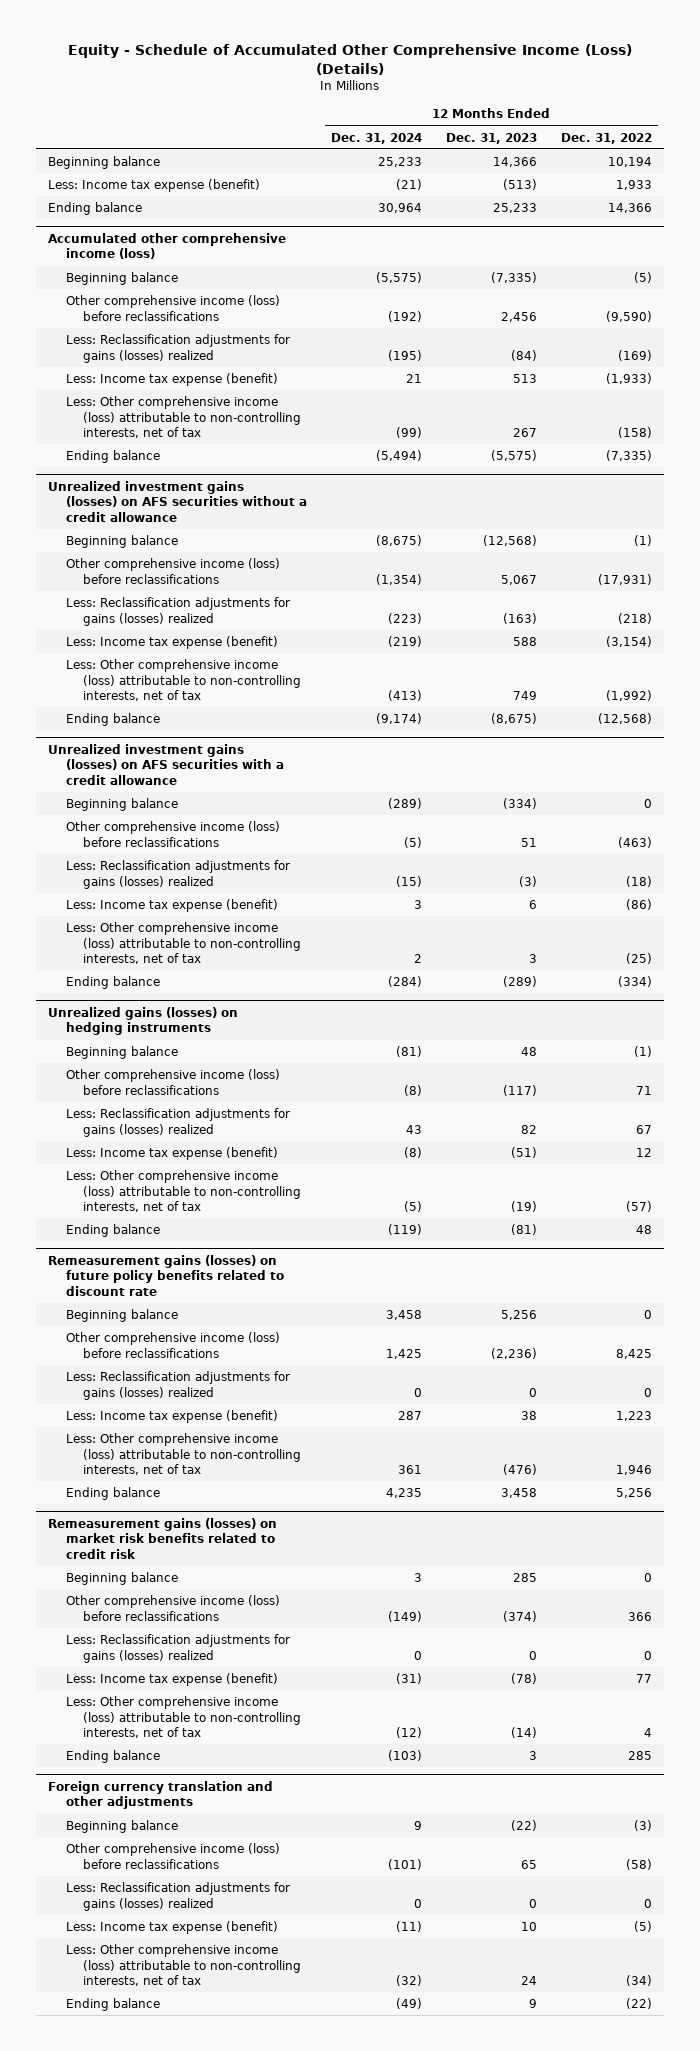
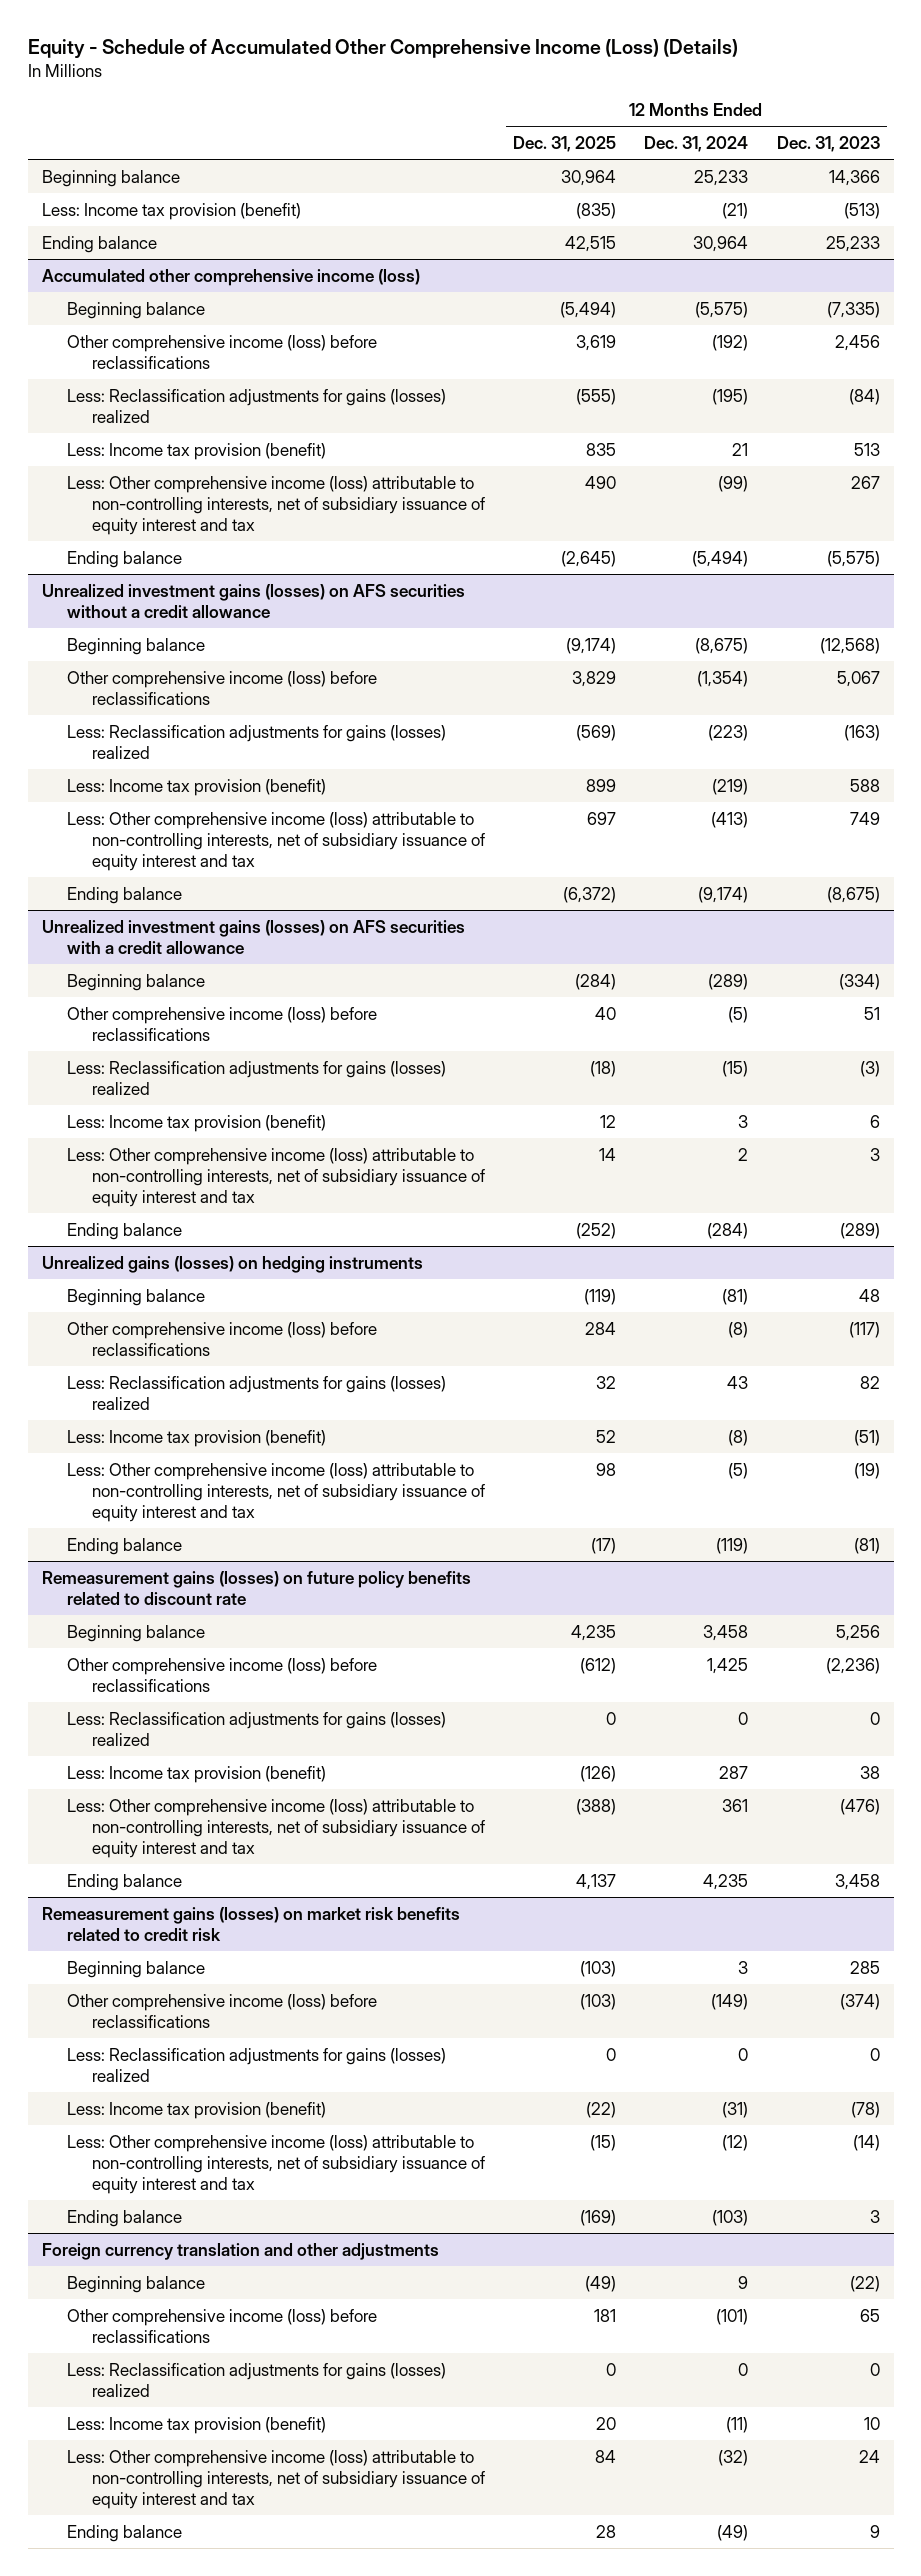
[560,132,652,144] Dec. 31, 2022 -> none
none -> [513,135,617,152] Dec. 31, 2025
[48,179,261,193] Less: Income tax expense (benefit) -> [41,202,301,220] Less: Income tax provision (benefit)
[65,373,278,387] Less: Income tax expense (benefit) -> [66,442,326,460] Less: Income tax provision (benefit)
[65,396,302,439] Less: Other comprehensive income (loss) attributable to non-controlling interests, net of tax -> [66,475,486,535] Less: Other comprehensive income (loss) attributable to non-controlling interests, net of subsidiary issuance of equity interest and tax
[65,636,278,650] Less: Income tax expense (benefit) -> [66,778,326,796] Less: Income tax provision (benefit)
[65,659,302,702] Less: Other comprehensive income (loss) attributable to non-controlling interests, net of tax -> [66,811,486,871] Less: Other comprehensive income (loss) attributable to non-controlling interests, net of subsidiary issuance of equity interest and tax
[65,899,278,913] Less: Income tax expense (benefit) -> [66,1114,326,1132] Less: Income tax provision (benefit)
[65,922,302,965] Less: Other comprehensive income (loss) attributable to non-controlling interests, net of tax -> [66,1147,486,1207] Less: Other comprehensive income (loss) attributable to non-controlling interests, net of subsidiary issuance of equity interest and tax
[65,1147,278,1161] Less: Income tax expense (benefit) -> [66,1429,326,1447] Less: Income tax provision (benefit)
[65,1170,302,1213] Less: Other comprehensive income (loss) attributable to non-controlling interests, net of tax -> [66,1462,486,1522] Less: Other comprehensive income (loss) attributable to non-controlling interests, net of subsidiary issuance of equity interest and tax
[65,1410,278,1424] Less: Income tax expense (benefit) -> [66,1765,326,1783] Less: Income tax provision (benefit)
[65,1433,302,1476] Less: Other comprehensive income (loss) attributable to non-controlling interests, net of tax -> [66,1798,486,1858] Less: Other comprehensive income (loss) attributable to non-controlling interests, net of subsidiary issuance of equity interest and tax
[65,1673,278,1687] Less: Income tax expense (benefit) -> [66,2101,326,2119] Less: Income tax provision (benefit)
[65,1696,302,1739] Less: Other comprehensive income (loss) attributable to non-controlling interests, net of tax -> [66,2134,486,2194] Less: Other comprehensive income (loss) attributable to non-controlling interests, net of subsidiary issuance of equity interest and tax
[65,1921,278,1935] Less: Income tax expense (benefit) -> [66,2416,326,2434] Less: Income tax provision (benefit)
[65,1944,302,1987] Less: Other comprehensive income (loss) attributable to non-controlling interests, net of tax -> [66,2449,486,2509] Less: Other comprehensive income (loss) attributable to non-controlling interests, net of subsidiary issuance of equity interest and tax

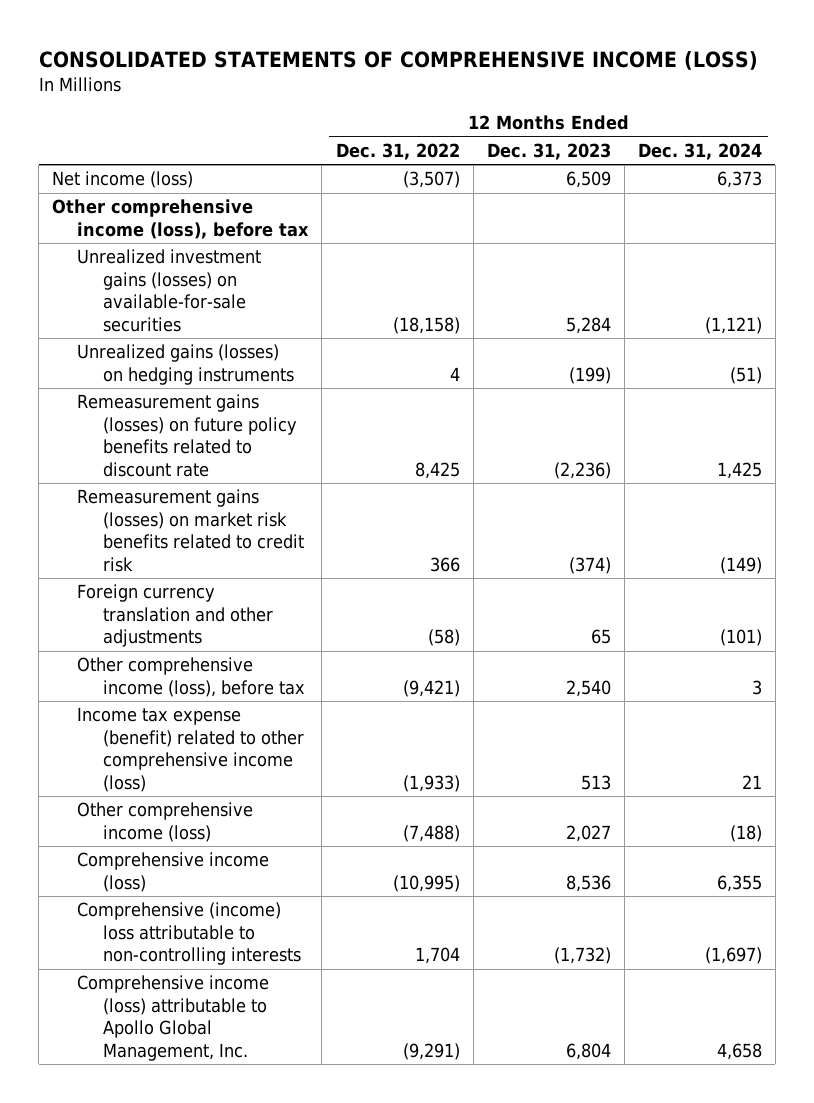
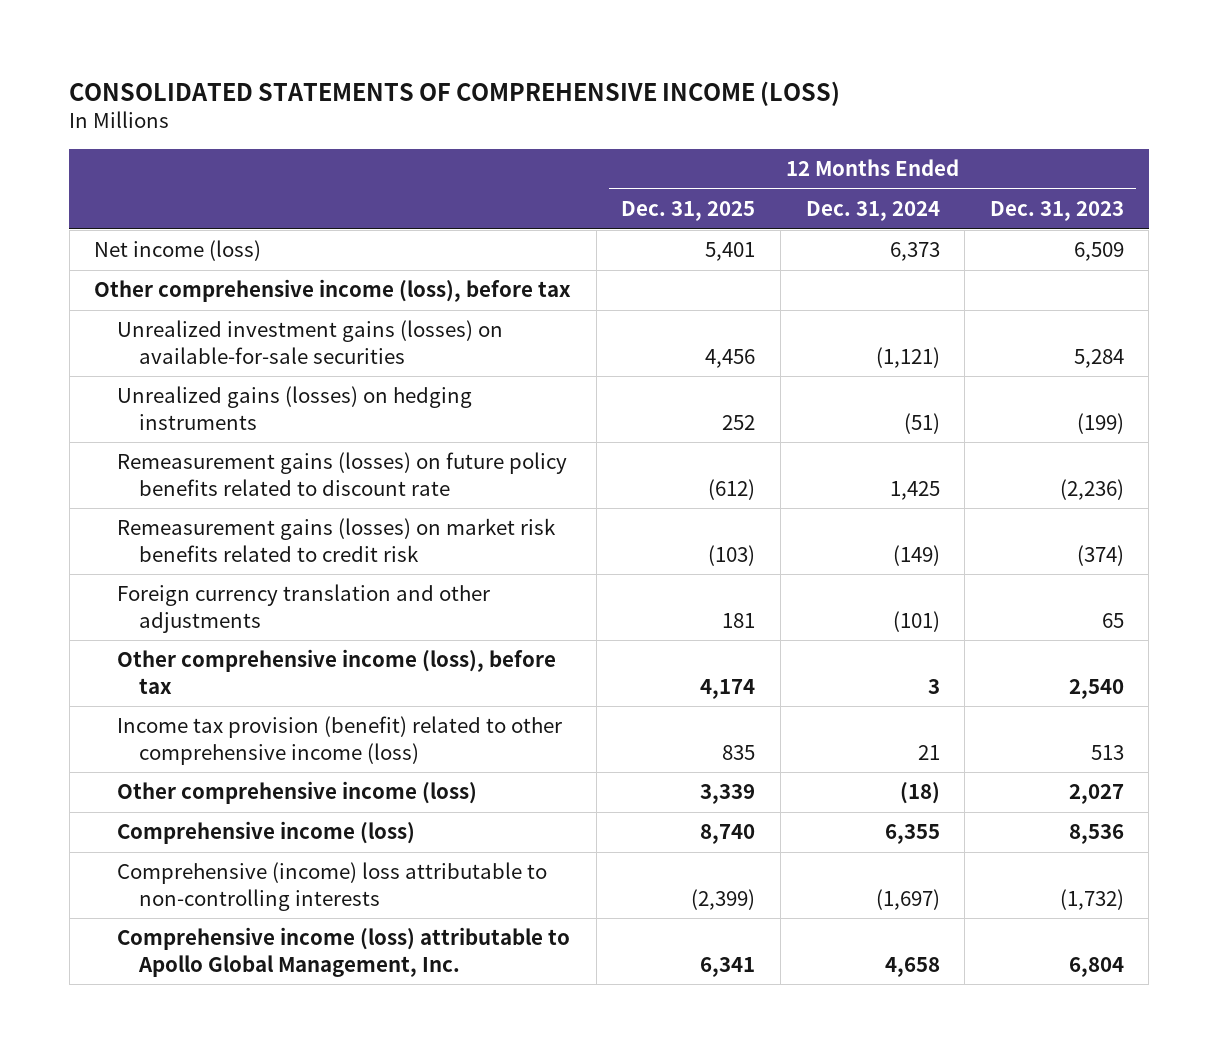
[335,143,460,161] Dec. 31, 2022 -> none
none -> [621,201,756,222] Dec. 31, 2025
[77,707,304,792] Income tax expense (benefit) related to other comprehensive income (loss) -> [116,716,562,765] Income tax provision (benefit) related to other comprehensive income (loss)

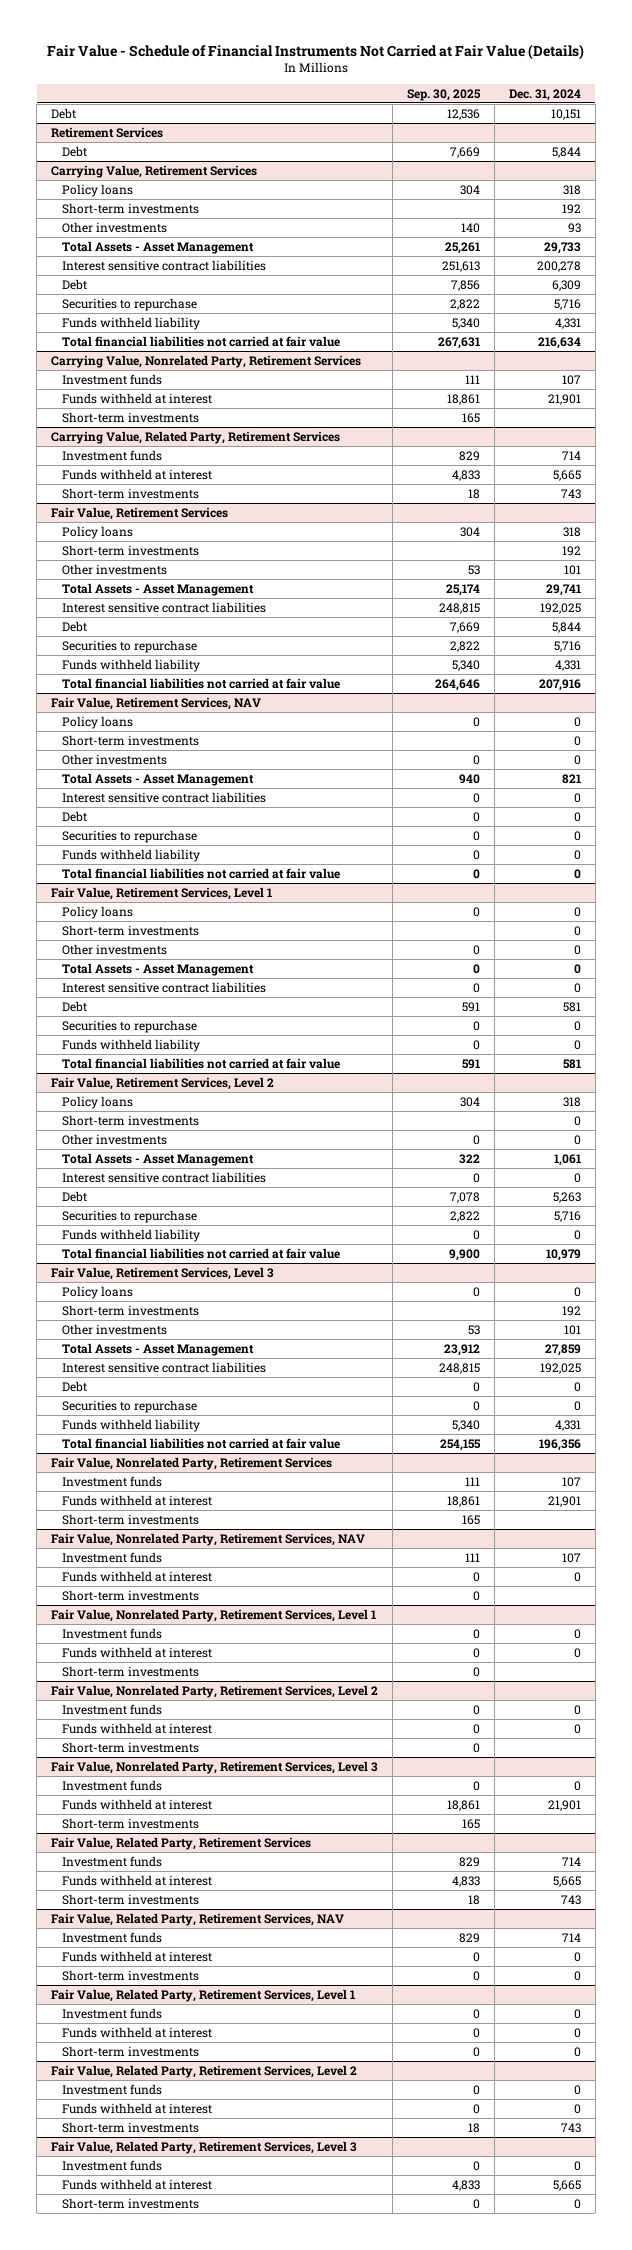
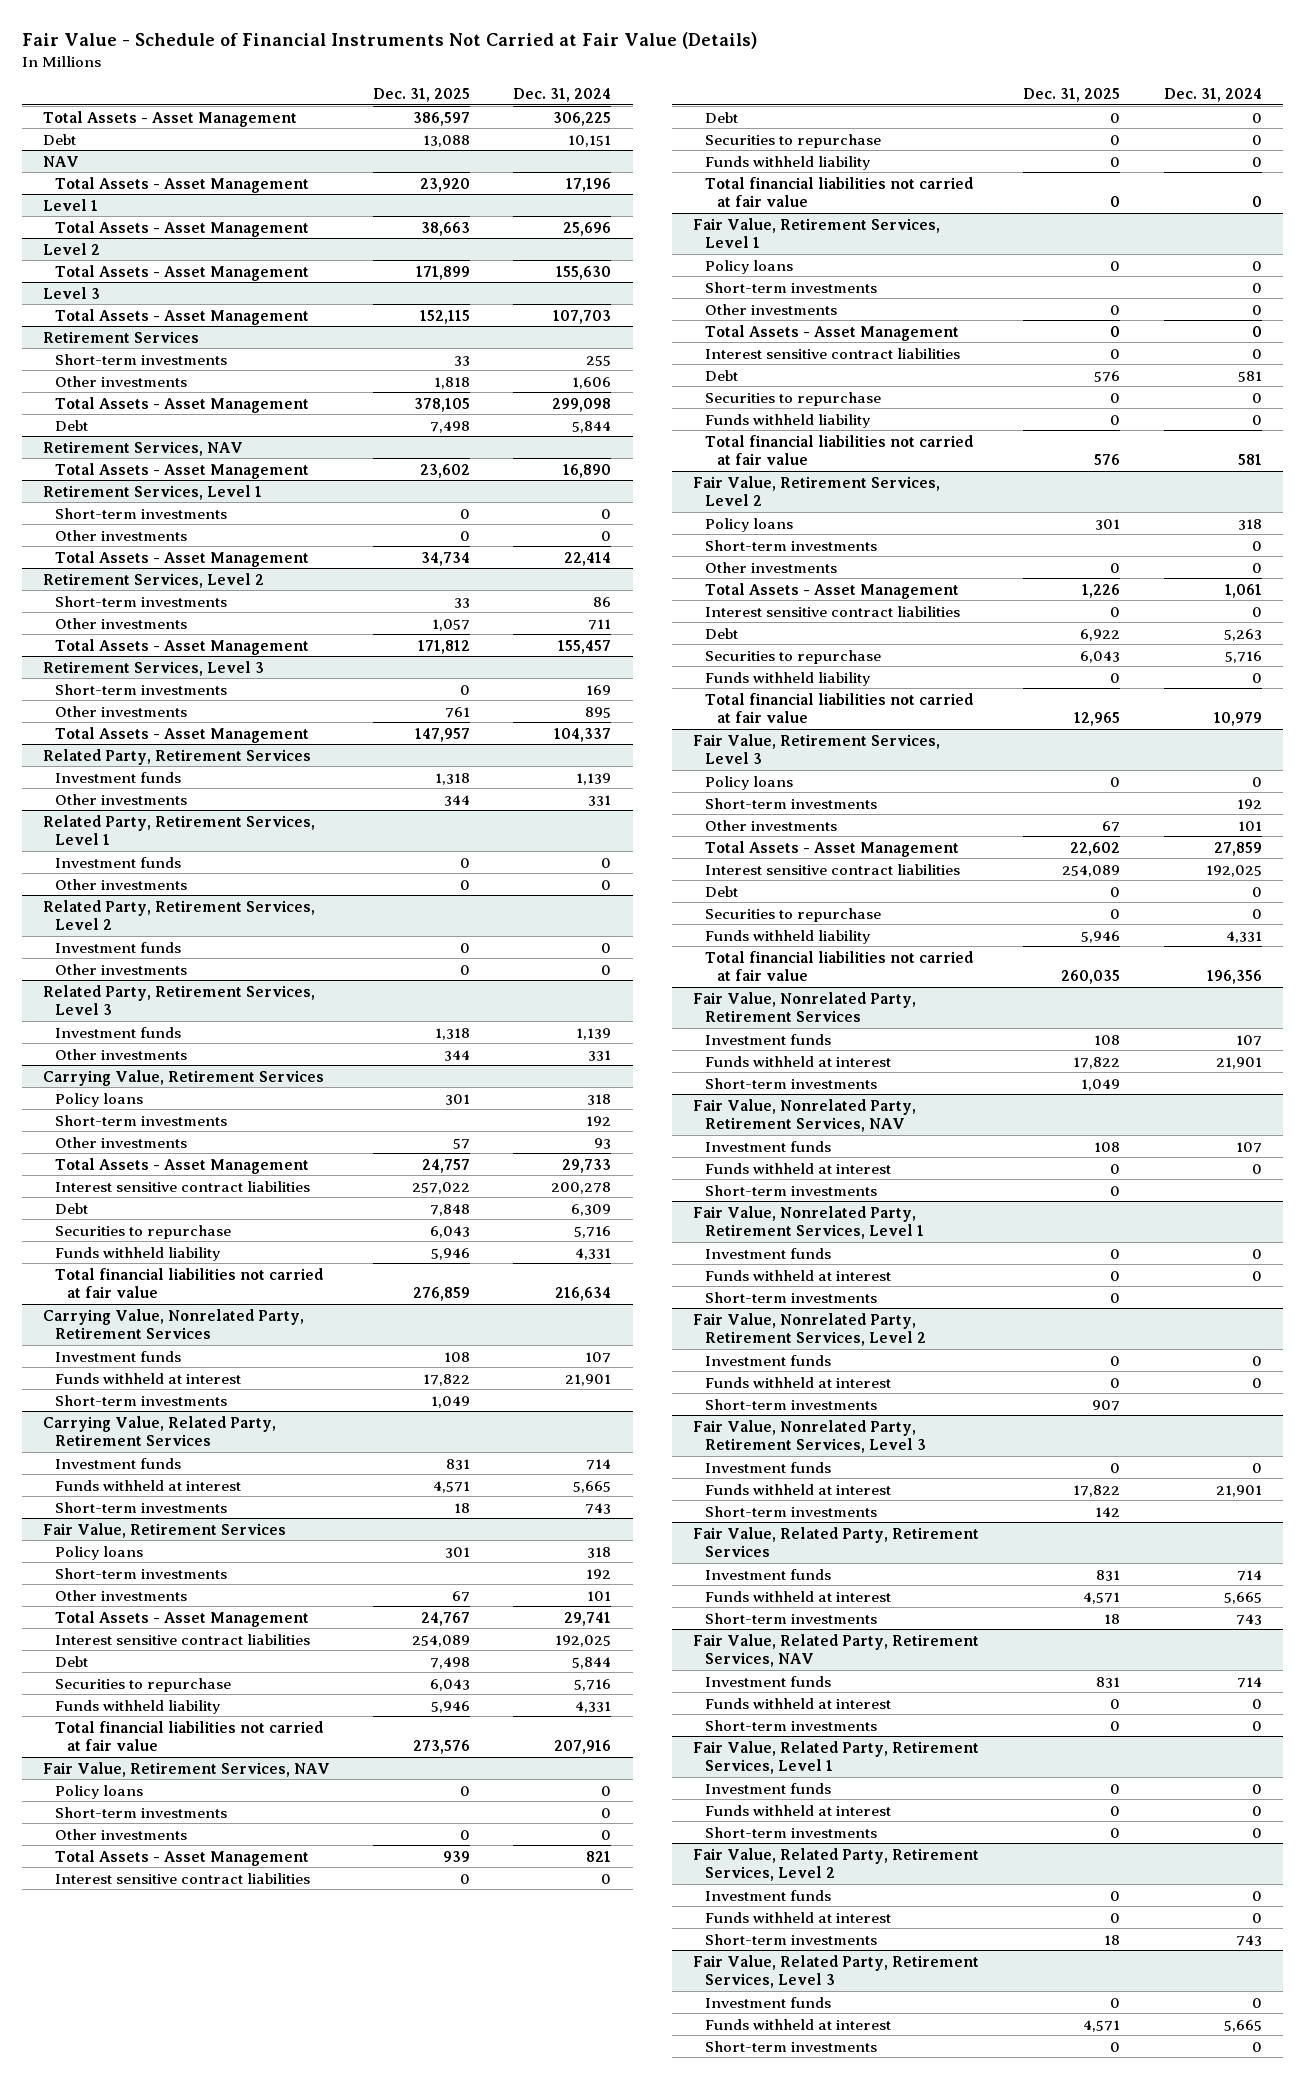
[407,88,482,101] Sep. 30, 2025 -> none
none -> [373,87,471,102] Dec. 31, 2025
none -> [43,110,298,127] Total Assets - Asset Management
none -> [43,155,80,167] NAV
none -> [55,176,310,193] Total Assets - Asset Management
none -> [43,198,99,211] Level 1
none -> [55,220,310,237] Total Assets - Asset Management
none -> [43,242,101,255] Level 2
none -> [55,264,310,281] Total Assets - Asset Management
none -> [43,286,101,299] Level 3
none -> [55,308,310,325] Total Assets - Asset Management
none -> [55,353,228,365] Short-term investments
none -> [55,375,188,387] Other investments
none -> [55,396,310,413] Total Assets - Asset Management
none -> [43,440,244,456] Retirement Services, NAV
none -> [55,462,310,479] Total Assets - Asset Management
none -> [43,484,263,500] Retirement Services, Level 1
none -> [55,507,228,519] Short-term investments
none -> [55,529,188,541] Other investments
none -> [55,550,310,567] Total Assets - Asset Management
none -> [43,572,265,588] Retirement Services, Level 2
none -> [55,595,228,607] Short-term investments
none -> [55,617,188,629] Other investments
none -> [55,638,310,655] Total Assets - Asset Management
none -> [43,660,265,676] Retirement Services, Level 3
none -> [55,683,228,695] Short-term investments
none -> [55,705,188,717] Other investments
none -> [55,726,310,743] Total Assets - Asset Management
none -> [43,748,312,765] Related Party, Retirement Services
none -> [55,771,182,783] Investment funds
none -> [55,793,188,805] Other investments
none -> [43,814,316,845] Related Party, Retirement Services, Level 1
none -> [55,856,182,868] Investment funds
none -> [55,878,188,890] Other investments
none -> [43,899,316,930] Related Party, Retirement Services, Level 2
none -> [55,941,182,953] Investment funds
none -> [55,963,188,975] Other investments
none -> [43,984,316,1015] Related Party, Retirement Services, Level 3
none -> [55,1026,182,1038] Investment funds
none -> [55,1048,188,1060] Other investments

